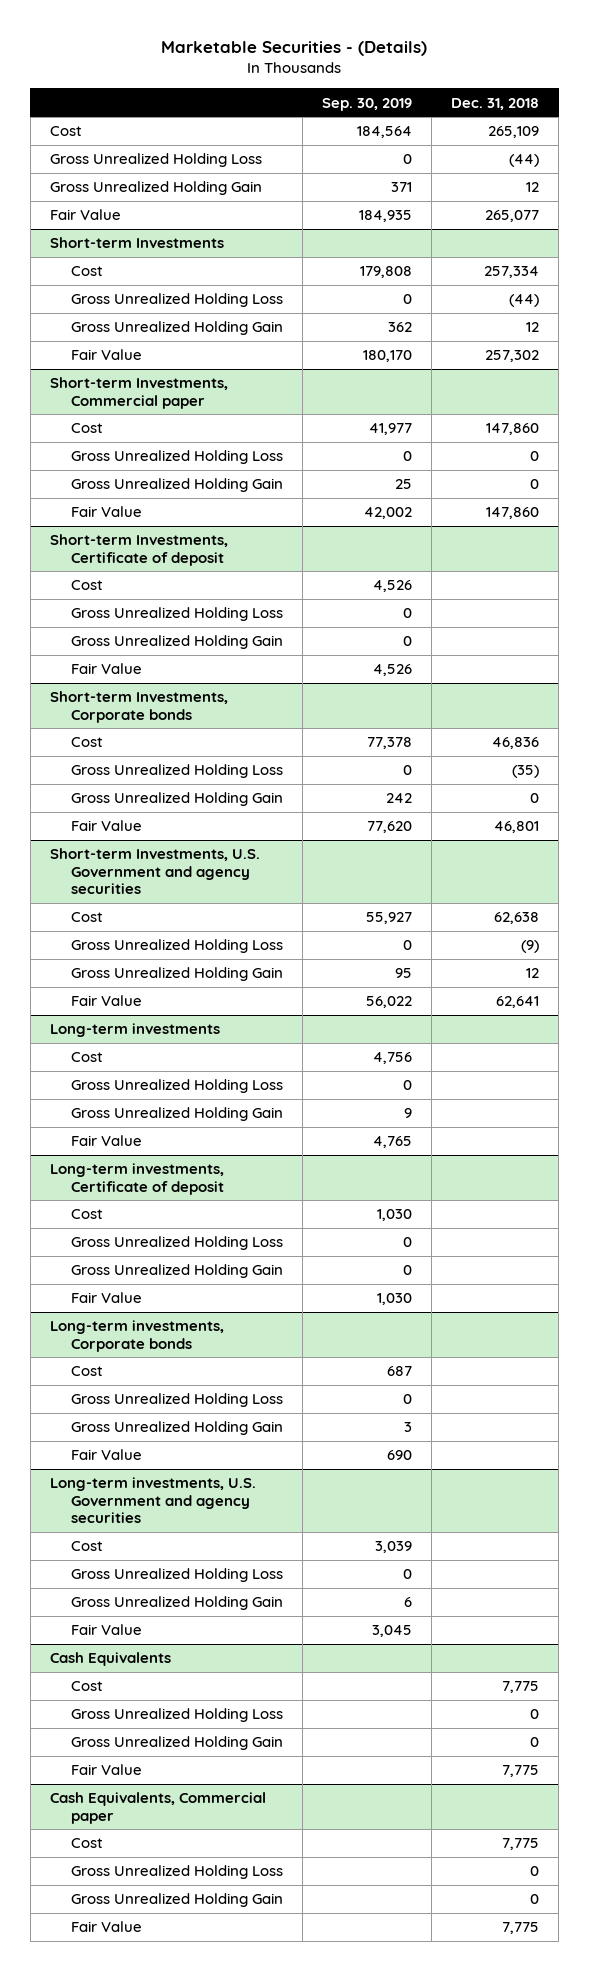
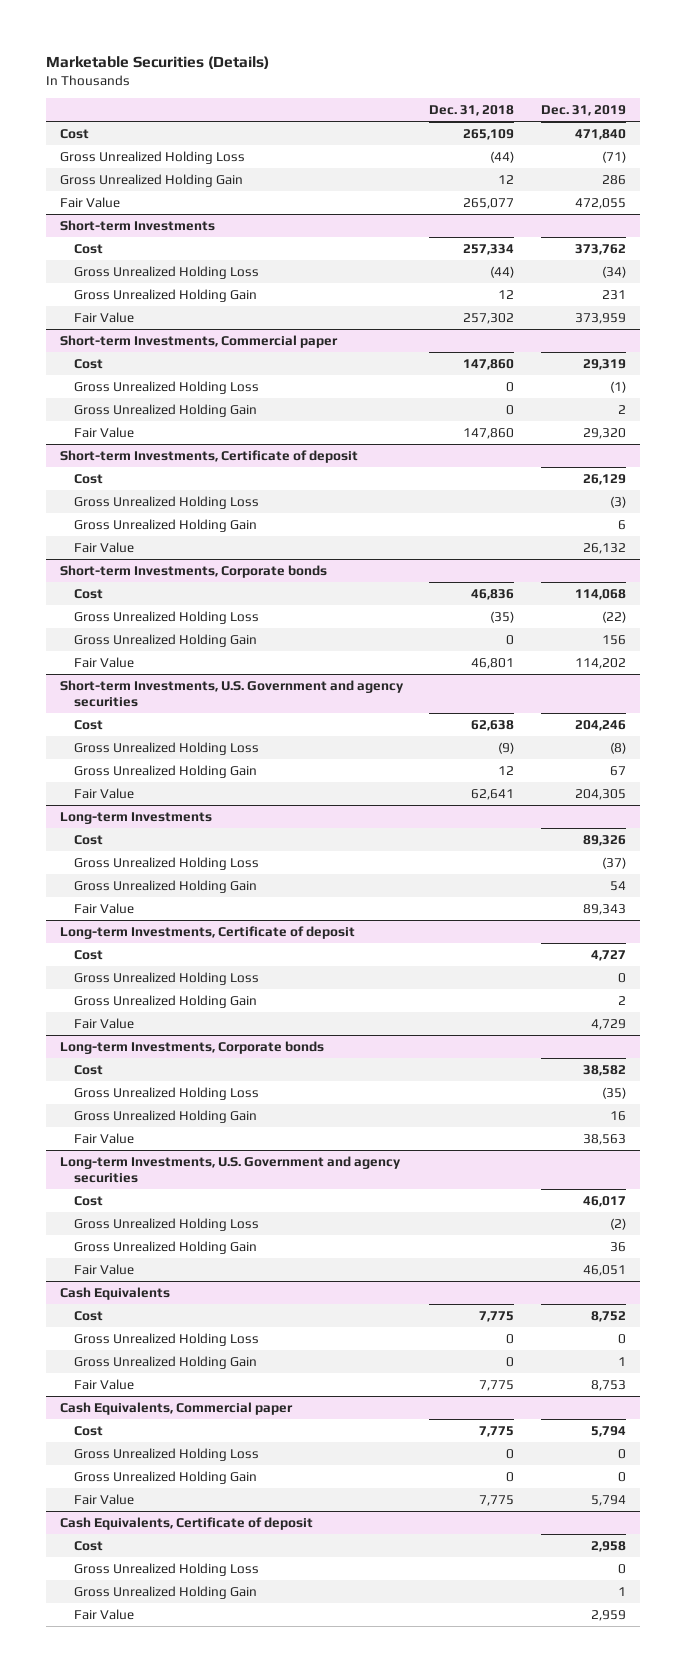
[161,41,428,57] Marketable Securities - (Details) -> [46,56,270,70] Marketable Securities (Details)
[321,97,412,111] Sep. 30, 2019 -> none
none -> [541,105,627,117] Dec. 31, 2019
[49,1023,220,1038] Long-term investments -> [59,811,212,824] Long-term Investments
[49,1163,224,1195] Long-term investments, Certificate of deposit -> [59,925,355,939] Long-term Investments, Certificate of deposit
[49,1320,224,1352] Long-term investments, Corporate bonds -> [59,1040,324,1054] Long-term Investments, Corporate bonds
[49,1477,256,1523] Long-term investments, U.S. Government and agency securities -> [59,1155,401,1183] Long-term Investments, U.S. Government and agency securities
none -> [59,1516,313,1530] Cash Equivalents, Certificate of deposit
none -> [73,1540,103,1551] Cost
none -> [73,1562,259,1576] Gross Unrealized Holding Loss
none -> [73,1585,257,1599] Gross Unrealized Holding Gain
none -> [73,1608,134,1620] Fair Value

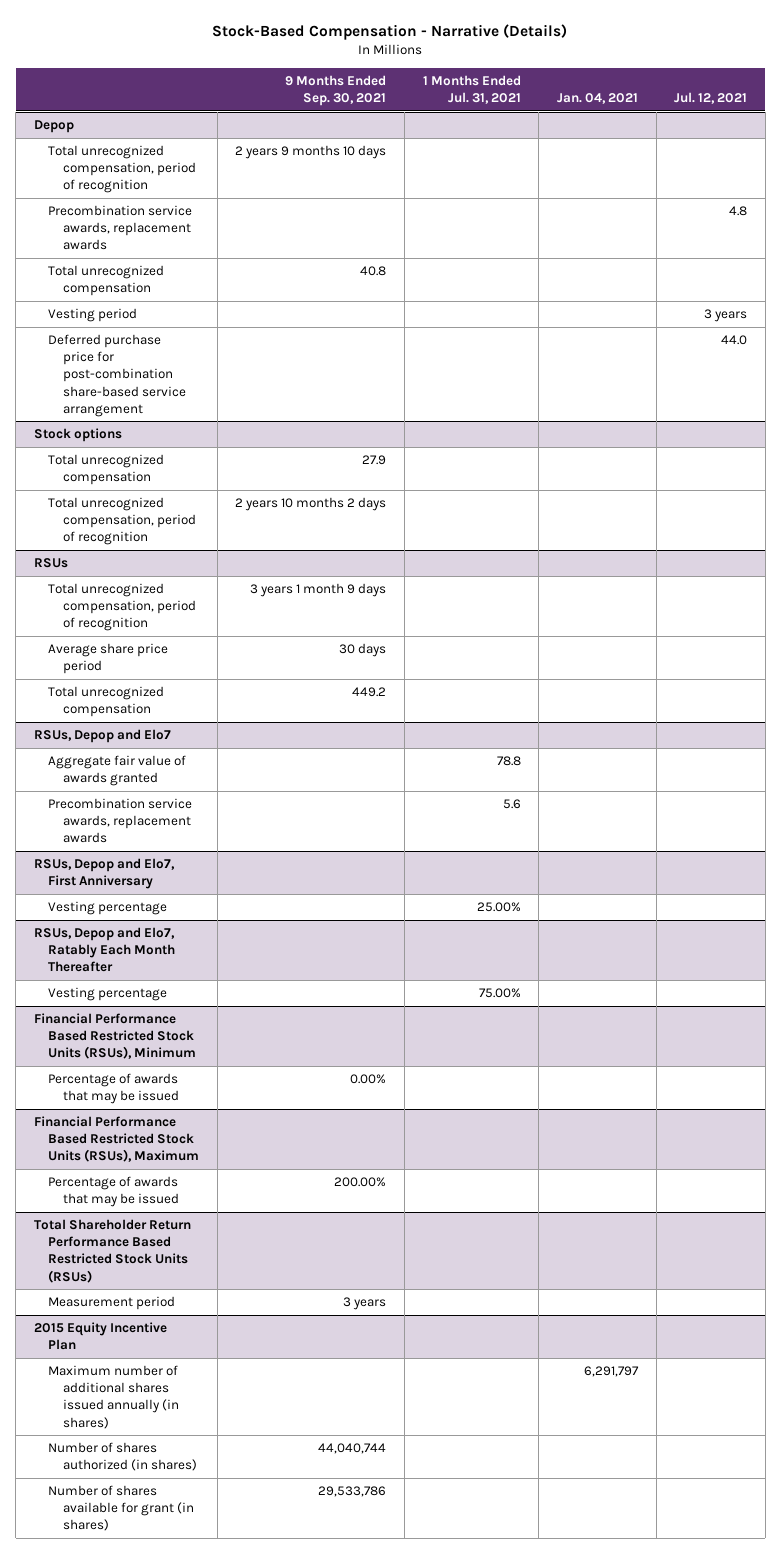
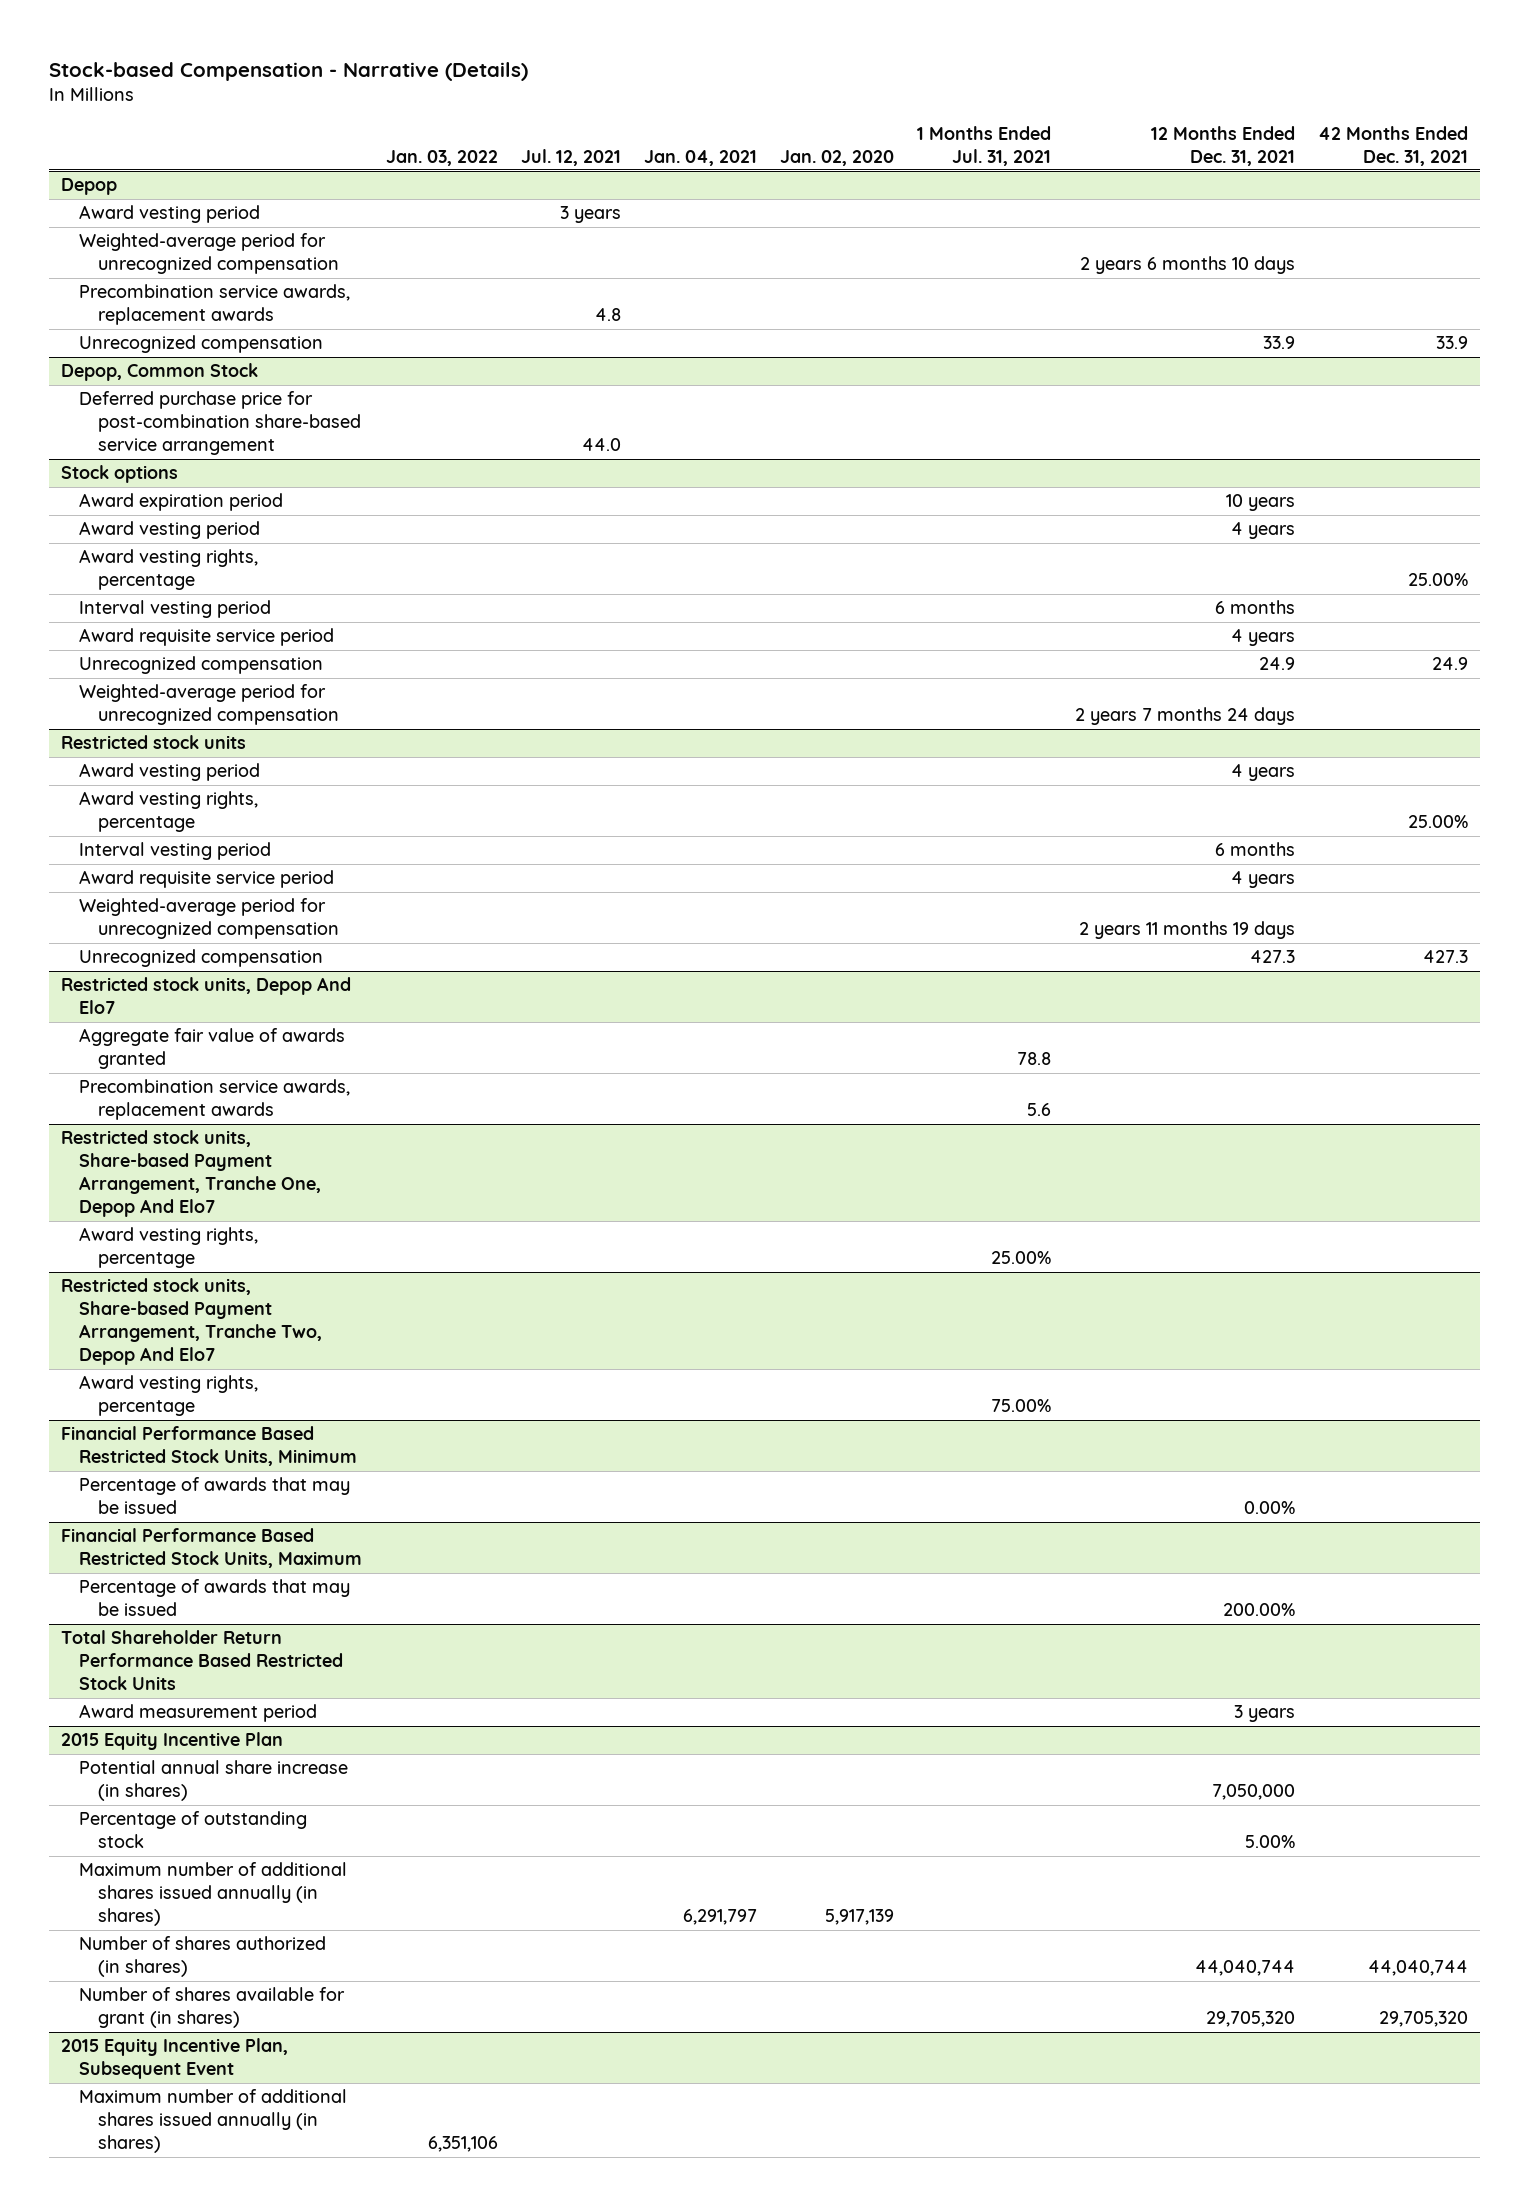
[212,24,568,41] Stock-Based Compensation - Narrative (Details) -> [49,62,529,82] Stock-based Compensation - Narrative (Details)
[285,74,387,107] 9 Months Ended Sep. 30, 2021 -> none
none -> [385,149,498,166] Jan. 03, 2022
none -> [780,149,895,166] Jan. 02, 2020
none -> [1150,125,1295,166] 12 Months Ended Dec. 31, 2021
none -> [1317,125,1468,166] 42 Months Ended Dec. 31, 2021
none -> [79,205,261,224] Award vesting period
[48,145,196,194] Total unrecognized compensation, period of recognition -> [79,233,339,275] Weighted-average period for unrecognized compensation
[48,308,138,323] Vesting period -> none
[48,334,186,417] Deferred purchase price for post-combination share-based service arrangement -> none
[48,265,165,297] Total unrecognized compensation -> [79,335,324,354] Unrecognized compensation
none -> [60,363,258,382] Depop, Common Stock
none -> [79,391,361,456] Deferred purchase price for post-combination share-based service arrangement
[48,643,169,675] Average share price period -> none
none -> [79,493,284,512] Award expiration period
none -> [79,521,261,540] Award vesting period
none -> [79,549,259,591] Award vesting rights, percentage
none -> [79,600,272,619] Interval vesting period
none -> [79,628,335,647] Award requisite service period
[48,454,165,486] Total unrecognized compensation -> [79,656,324,675] Unrecognized compensation
[48,497,196,546] Total unrecognized compensation, period of recognition -> [79,684,339,726] Weighted-average period for unrecognized compensation
[33,558,68,569] RSUs -> [60,735,246,750] Restricted stock units
none -> [79,763,261,782] Award vesting period
none -> [79,791,259,833] Award vesting rights, percentage
none -> [79,842,272,861] Interval vesting period
none -> [79,870,335,889] Award requisite service period
[48,583,196,632] Total unrecognized compensation, period of recognition -> [79,898,339,940] Weighted-average period for unrecognized compensation
[48,686,165,718] Total unrecognized compensation -> [79,949,324,968] Unrecognized compensation
[33,729,171,744] RSUs, Depop and Elo7 -> [60,977,351,1015] Restricted stock units, Depop And Elo7
[33,858,175,890] RSUs, Depop and Elo7, First Anniversary -> none
[48,901,168,916] Vesting percentage -> none
[33,927,176,973] RSUs, Depop and Elo7, Ratably Each Month Thereafter -> none
[48,987,168,1002] Vesting percentage -> none
none -> [60,1130,322,1218] Restricted stock units, Share-based Payment Arrangement, Tranche One, Depop And Elo7
none -> [79,1227,259,1269] Award vesting rights, percentage
none -> [60,1278,323,1366] Restricted stock units, Share-based Payment Arrangement, Tranche Two, Depop And Elo7
none -> [79,1375,259,1417] Award vesting rights, percentage
[33,1013,197,1060] Financial Performance Based Restricted Stock Units (RSUs), Minimum -> [60,1426,358,1467] Financial Performance Based Restricted Stock Units, Minimum
[33,1116,200,1163] Financial Performance Based Restricted Stock Units (RSUs), Maximum -> [60,1528,363,1569] Financial Performance Based Restricted Stock Units, Maximum
[33,1219,191,1283] Total Shareholder Return Performance Based Restricted Stock Units (RSUs) -> [60,1630,344,1691] Total Shareholder Return Performance Based Restricted Stock Units
[48,1296,176,1311] Measurement period -> [79,1704,318,1723] Award measurement period
none -> [79,1760,349,1802] Potential annual share increase (in shares)
none -> [79,1811,308,1849] Percentage of outstanding stock
none -> [60,2038,288,2080] 2015 Equity Incentive Plan, Subsequent Event
none -> [79,2089,348,2154] Maximum number of additional shares issued annually (in shares)

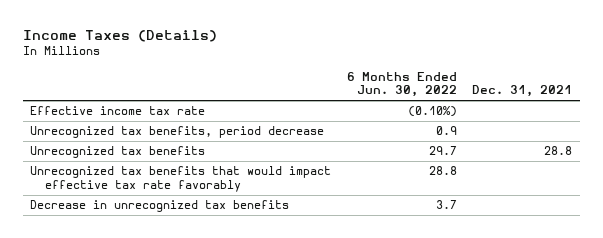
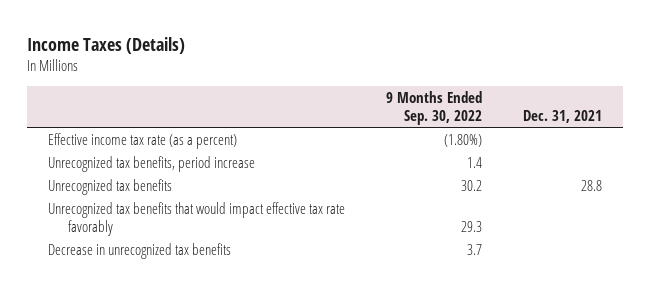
[346,71,457,98] 6 Months Ended Jun. 30, 2022 -> none
none -> [385,91,482,126] 9 Months Ended Sep. 30, 2022
[30,106,206,116] Effective income tax rate -> [47,133,237,150] Effective income tax rate (as a percent)
[30,126,325,139] Unrecognized tax benefits, period decrease -> [47,156,255,173] Unrecognized tax benefits, period increase

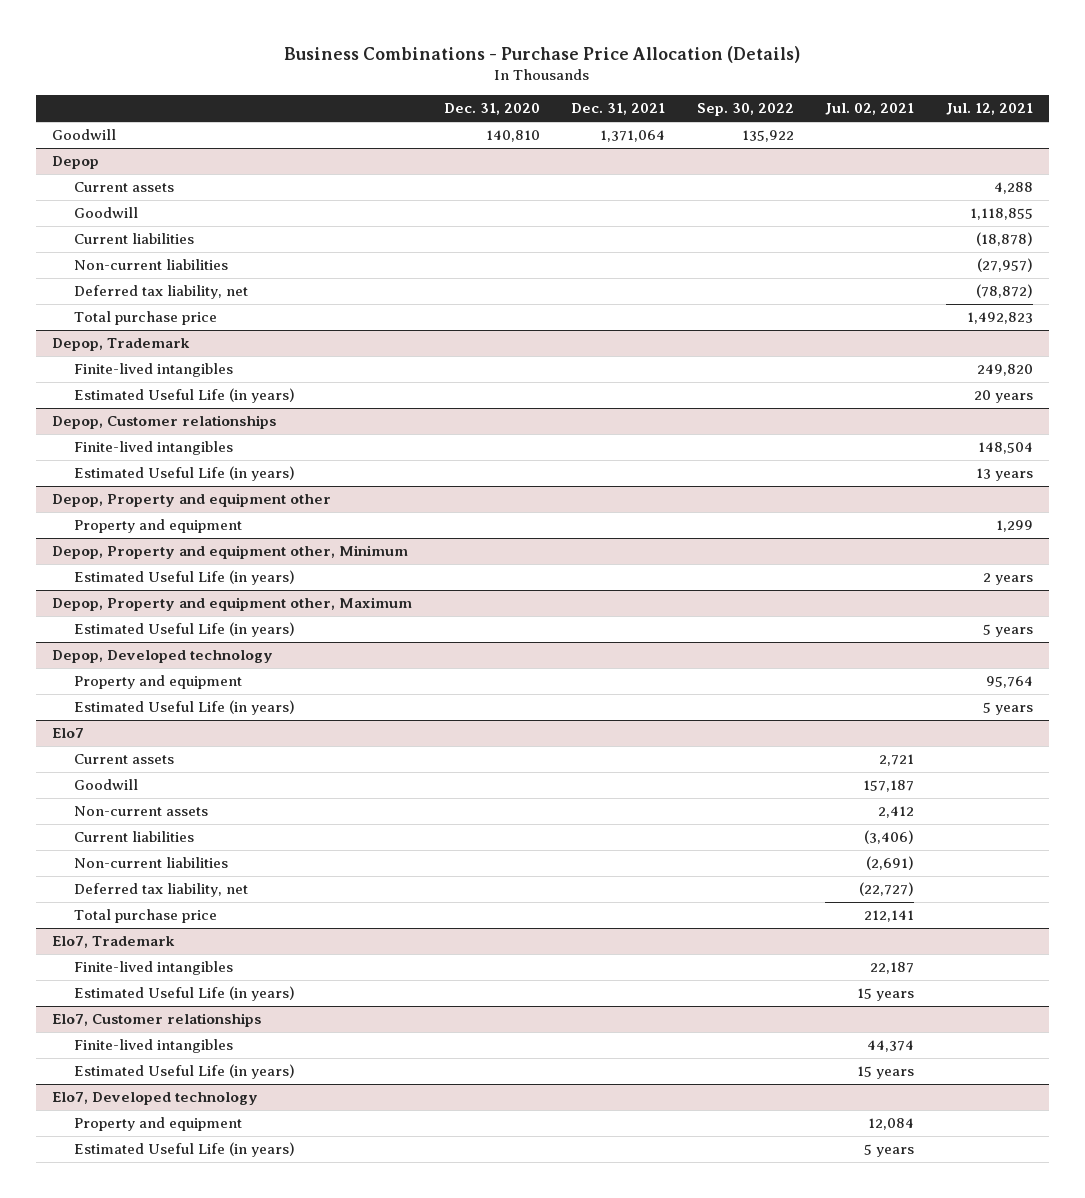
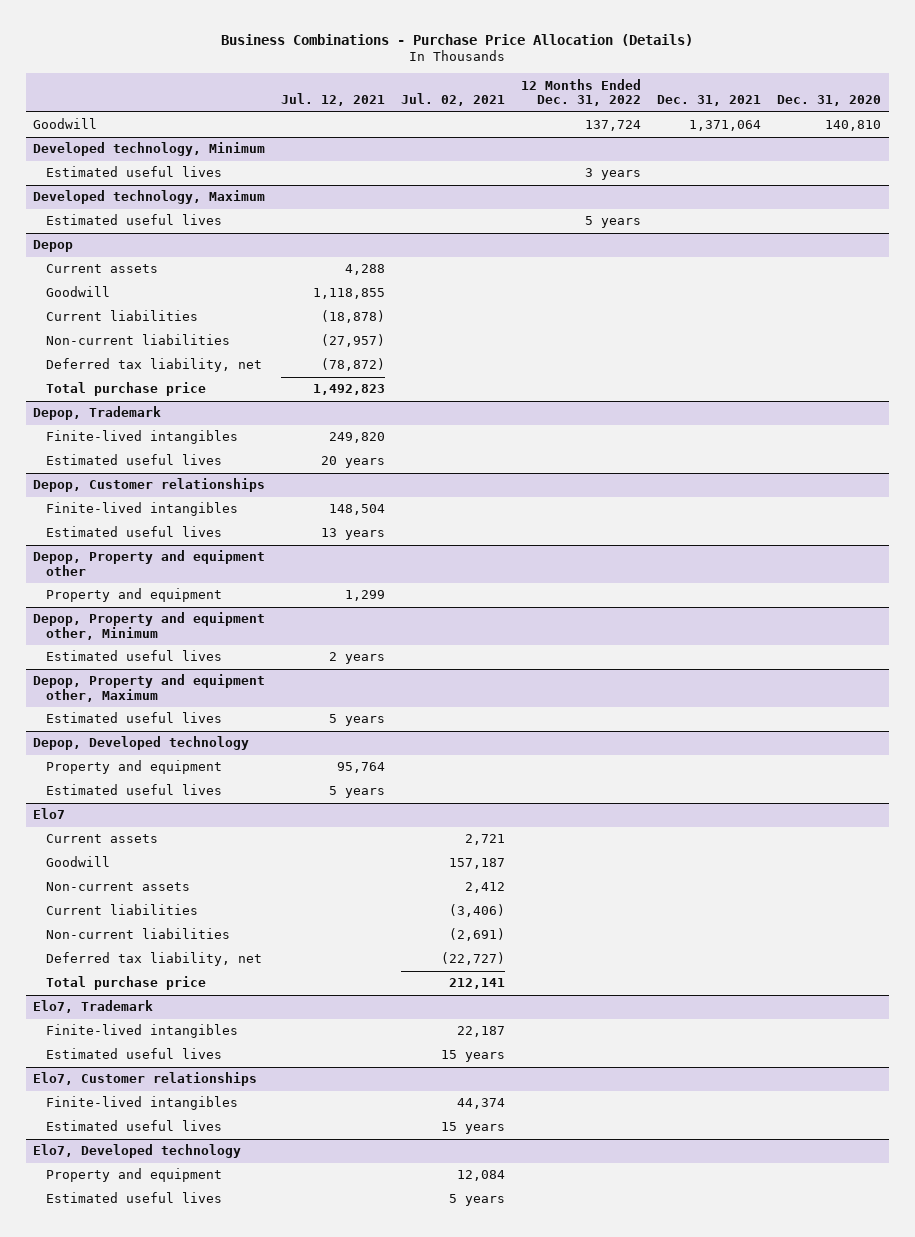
[696,103,794,117] Sep. 30, 2022 -> none
none -> [521,78,642,107] 12 Months Ended Dec. 31, 2022
none -> [33,142,266,157] Developed technology, Minimum
none -> [45,166,222,178] Estimated useful lives
none -> [33,190,266,205] Developed technology, Maximum
none -> [45,214,222,226] Estimated useful lives
[73,388,295,404] Estimated Useful Life (in years) -> [45,454,222,466] Estimated useful lives
[73,466,295,482] Estimated Useful Life (in years) -> [45,526,222,538] Estimated useful lives
[73,570,295,586] Estimated Useful Life (in years) -> [45,650,222,662] Estimated useful lives
[73,622,295,638] Estimated Useful Life (in years) -> [45,712,222,724] Estimated useful lives
[73,700,295,716] Estimated Useful Life (in years) -> [45,784,222,796] Estimated useful lives
[73,986,295,1002] Estimated Useful Life (in years) -> [45,1048,222,1060] Estimated useful lives
[73,1064,295,1080] Estimated Useful Life (in years) -> [45,1120,222,1132] Estimated useful lives
[73,1142,295,1158] Estimated Useful Life (in years) -> [45,1192,222,1204] Estimated useful lives

